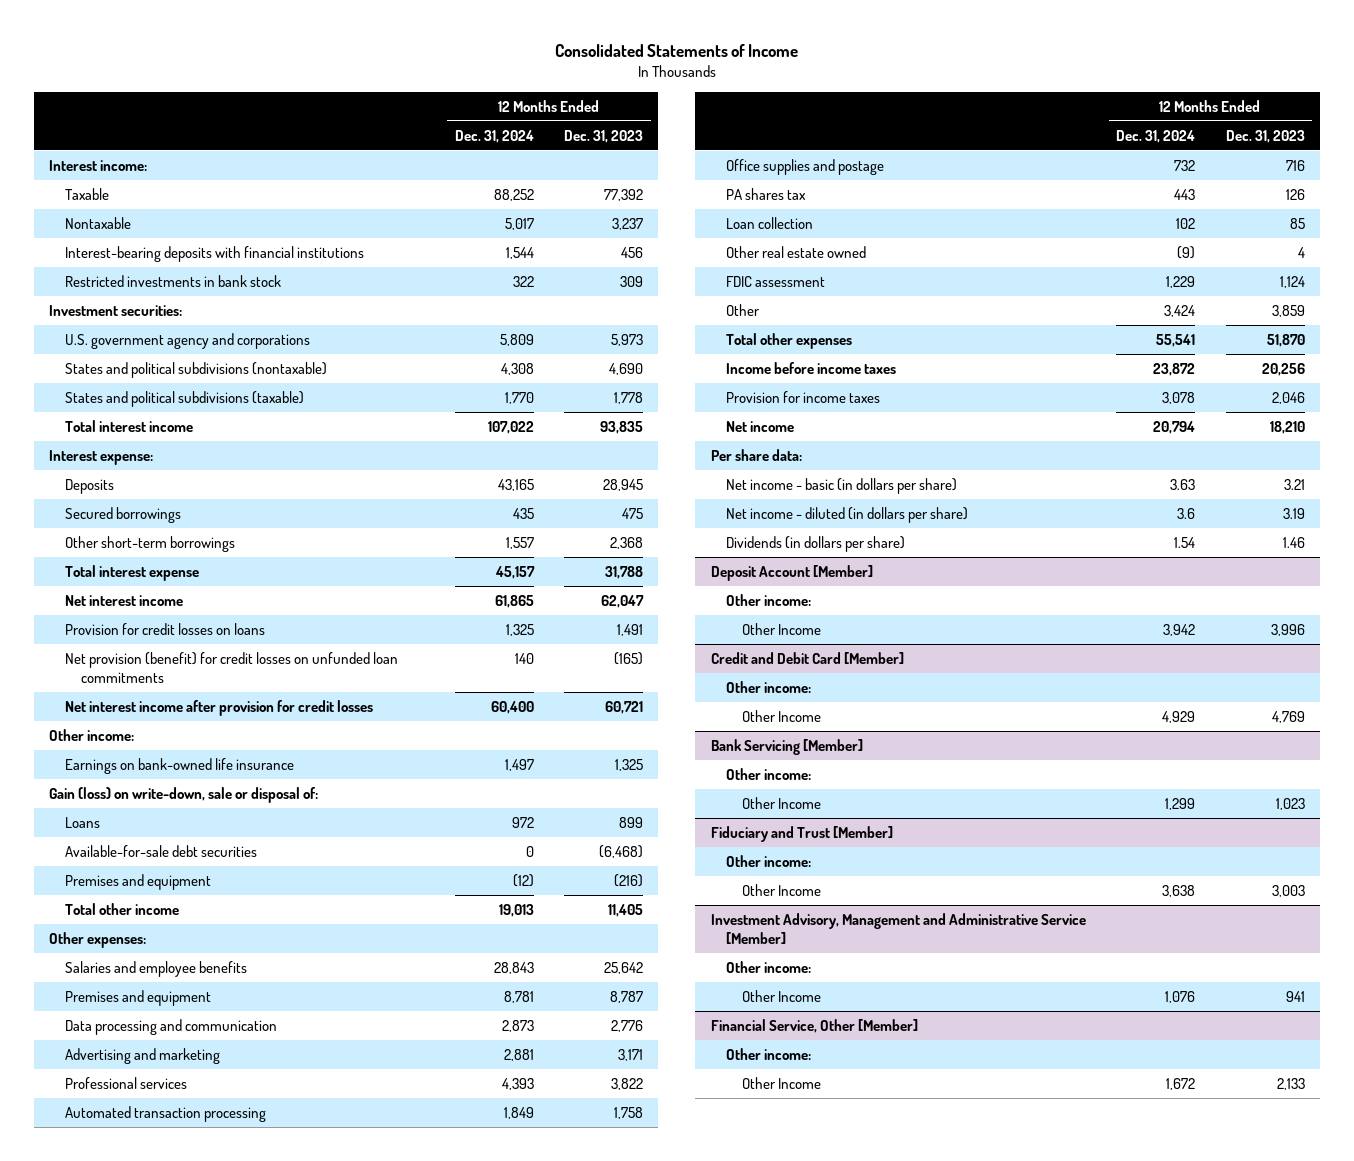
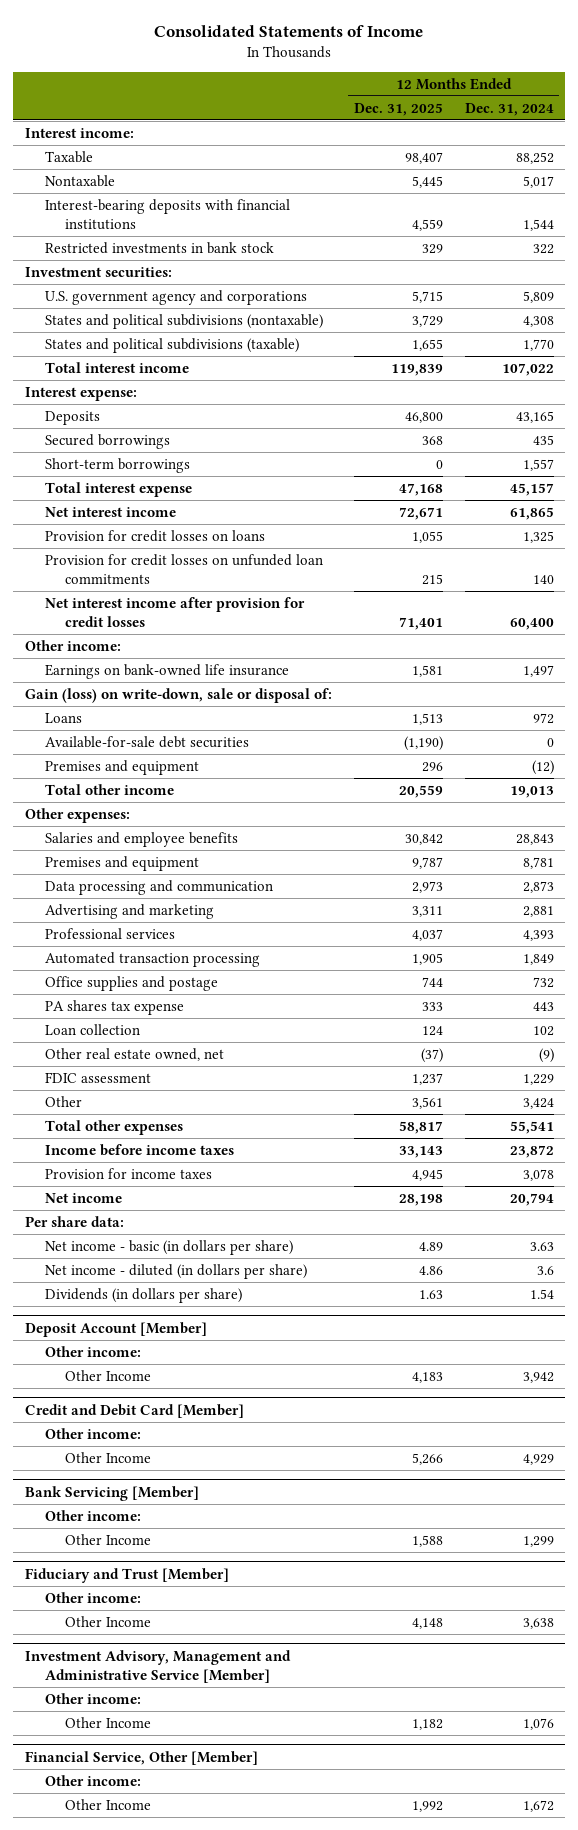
[564,129,644,143] Dec. 31, 2023 -> none
none -> [353,102,443,116] Dec. 31, 2025
[64,535,235,552] Other short-term borrowings -> [44,457,190,473] Short-term borrowings
[64,651,398,683] Net provision (benefit) for credit losses on unfunded loan commitments -> [44,553,323,585] Provision for credit losses on unfunded loan commitments
[726,187,807,200] PA shares tax -> [44,999,184,1015] PA shares tax expense
[726,245,867,258] Other real estate owned -> [44,1047,224,1061] Other real estate owned, net

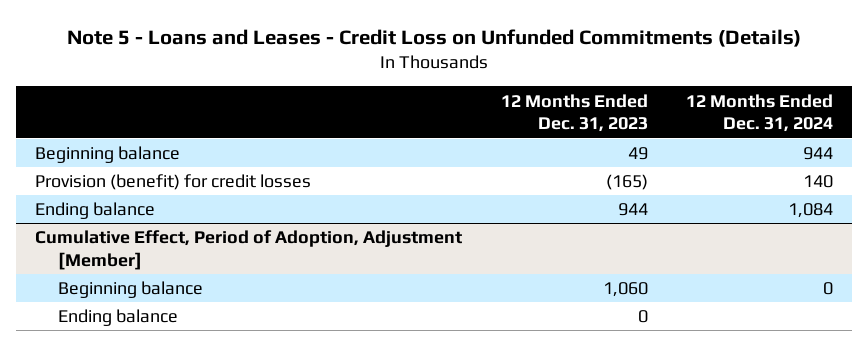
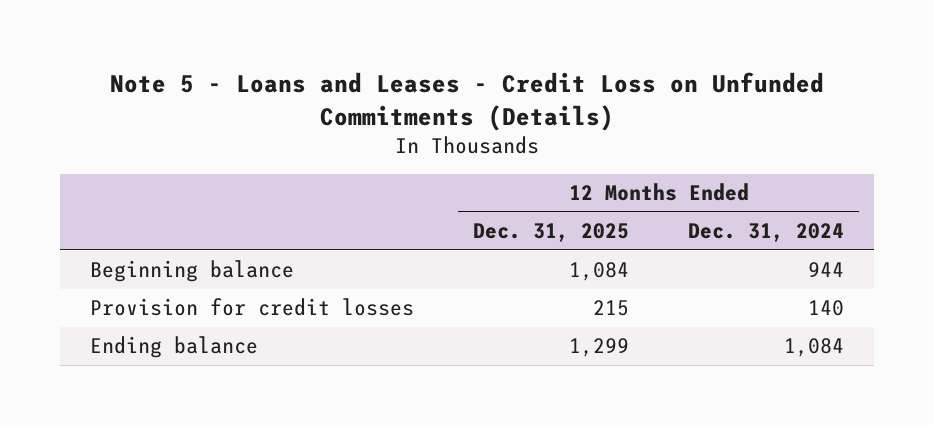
[500,93,648,133] 12 Months Ended Dec. 31, 2023 -> none
none -> [472,223,629,243] Dec. 31, 2025
[35,174,312,191] Provision (benefit) for credit losses -> [89,298,414,317] Provision for credit losses
[35,230,463,271] Cumulative Effect, Period of Adoption, Adjustment [Member] -> none
[58,281,204,299] Beginning balance -> none
[58,309,179,327] Ending balance -> none

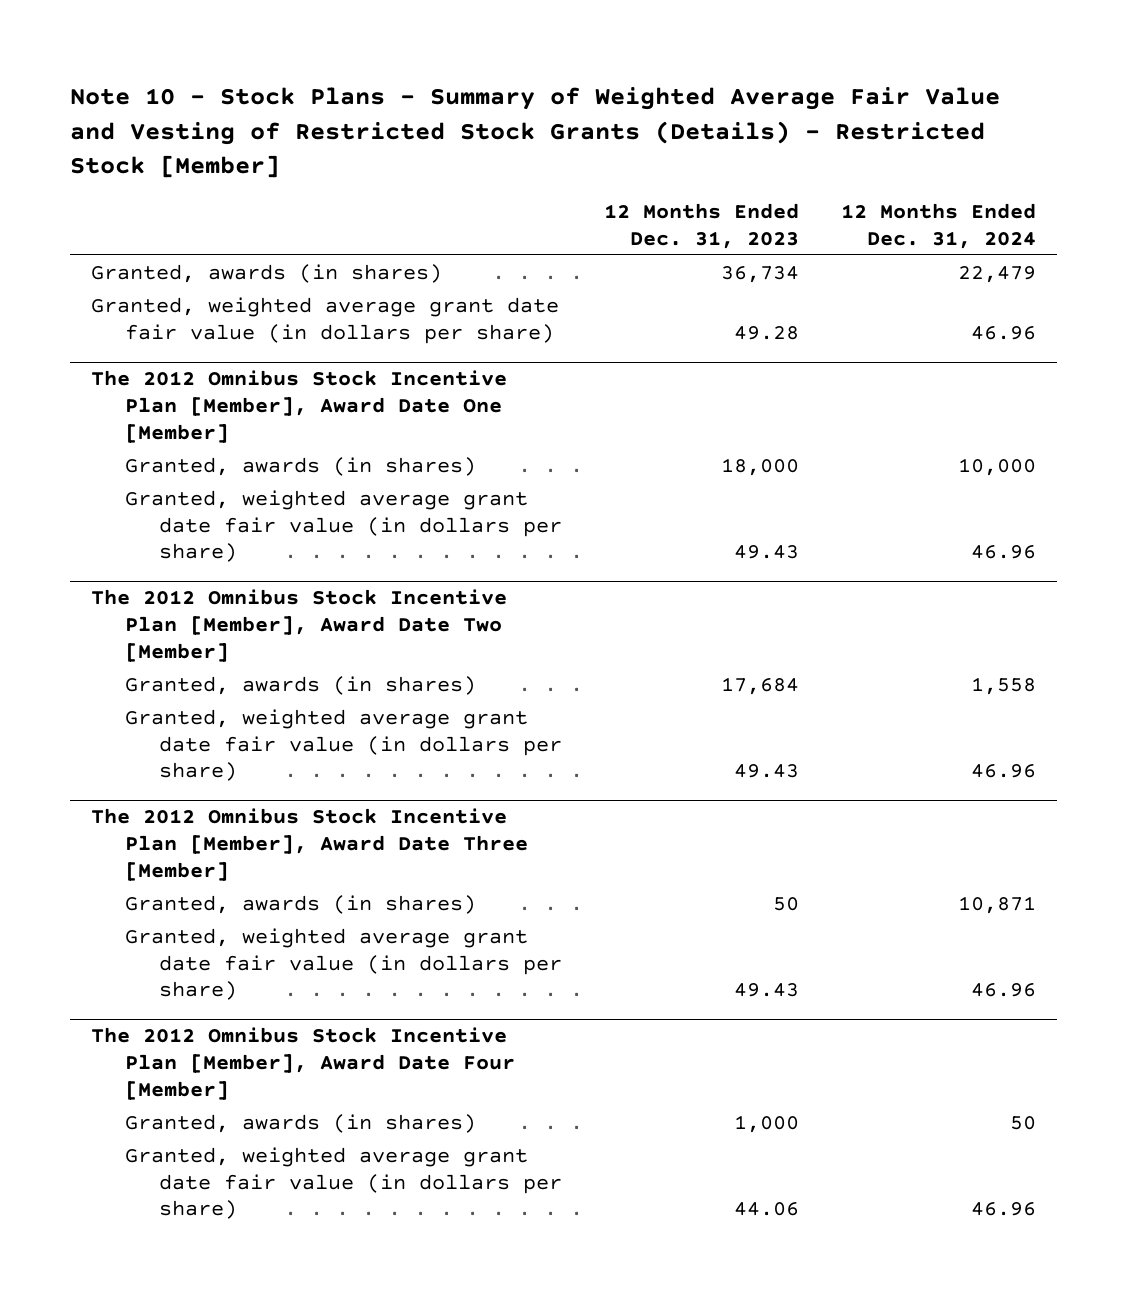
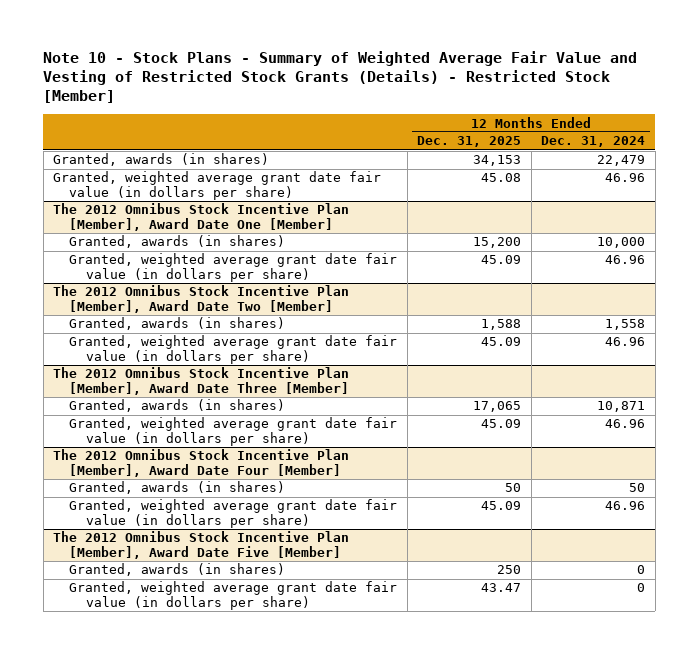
[603,202,799,249] 12 Months Ended Dec. 31, 2023 -> none
none -> [417,136,522,148] Dec. 31, 2025
none -> [52,531,349,560] The 2012 Omnibus Stock Incentive Plan [Member], Award Date Five [Member]
none -> [69,563,286,577] Granted, awards (in shares)
none -> [69,581,398,611] Granted, weighted average grant date fair value (in dollars per share)

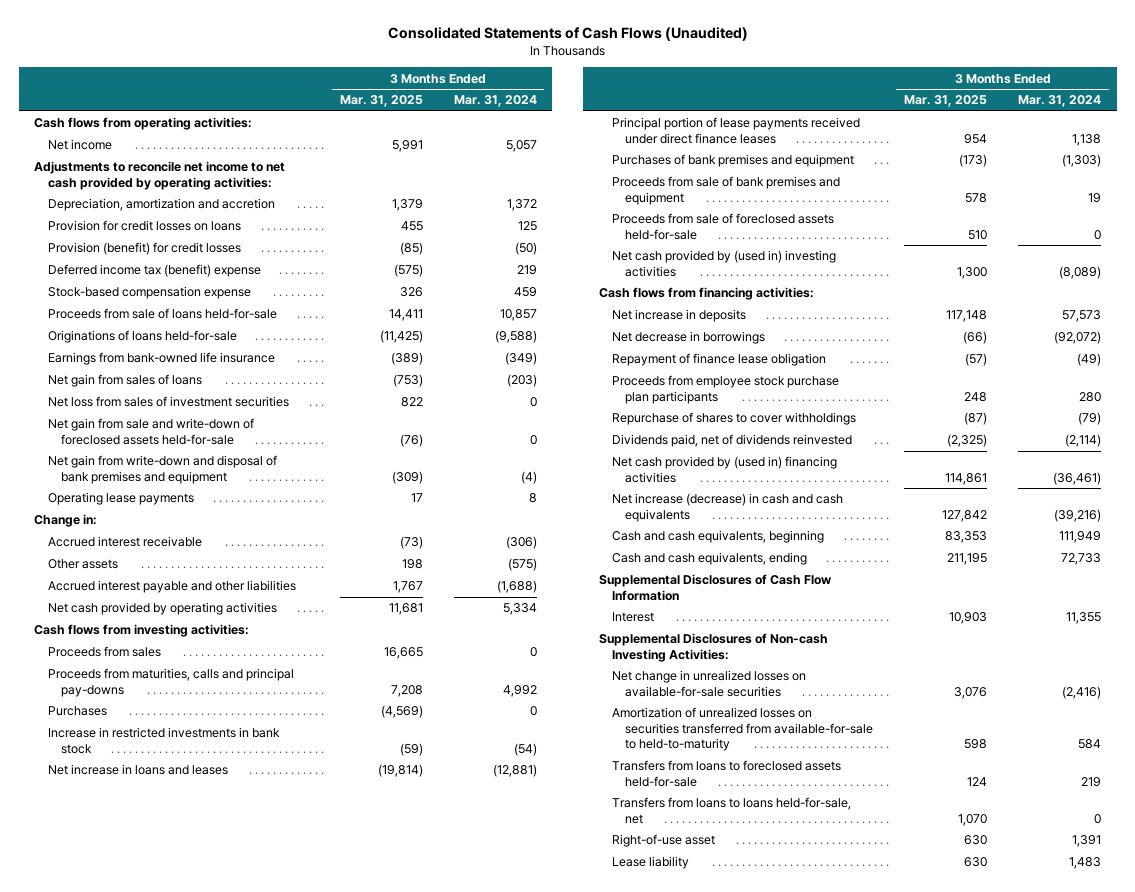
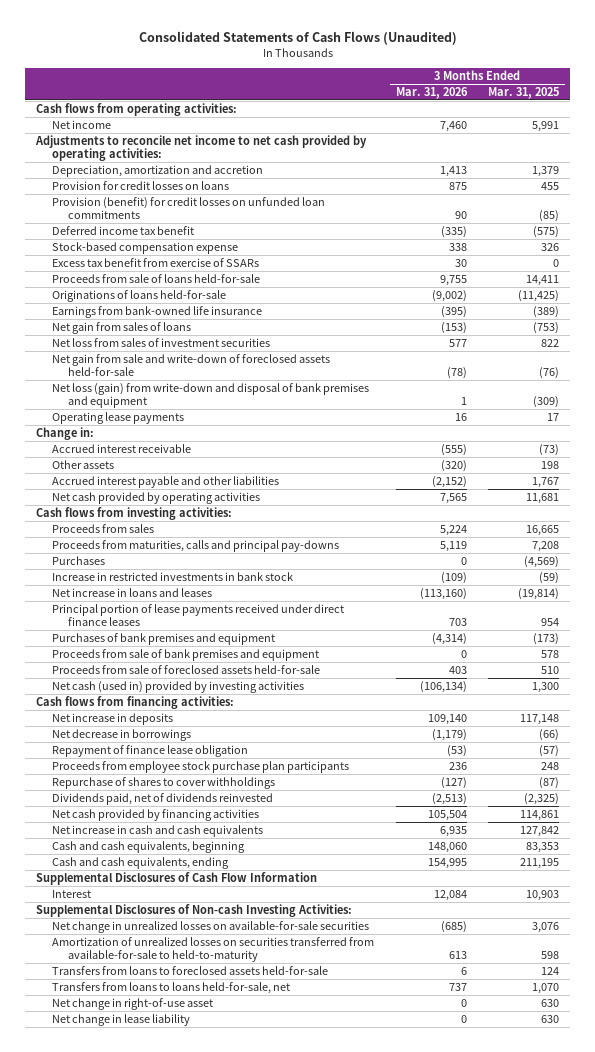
[453,95,537,108] Mar. 31, 2024 -> none
none -> [395,86,468,99] Mar. 31, 2026
[47,242,241,256] Provision (benefit) for credit losses -> [52,196,326,219] Provision (benefit) for credit losses on unfunded loan commitments
[47,264,261,278] Deferred income tax (benefit) expense -> [52,225,195,235] Deferred income tax benefit
none -> [52,257,260,267] Excess tax benefit from exercise of SSARs
[47,455,277,484] Net gain from write-down and disposal of bank premises and equipment -> [52,382,370,408] Net loss (gain) from write-down and disposal of bank premises and equipment
[611,250,836,277] Net cash provided by (used in) investing activities -> [52,680,305,693] Net cash (used in) provided by investing activities
[611,456,837,483] Net cash provided by (used in) financing activities -> [52,808,260,821] Net cash provided by financing activities
[611,493,843,522] Net increase (decrease) in cash and cash equivalents -> [52,824,264,837] Net increase in cash and cash equivalents
[611,834,715,848] Right-of-use asset -> [52,997,214,1010] Net change in right-of-use asset
[611,856,689,870] Lease liability -> [52,1013,191,1026] Net change in lease liability

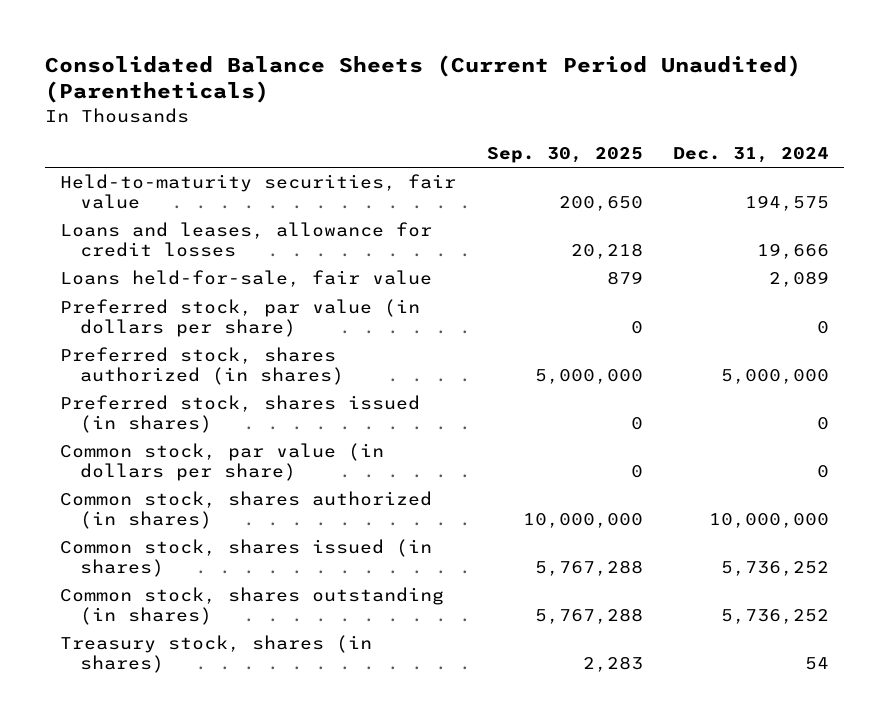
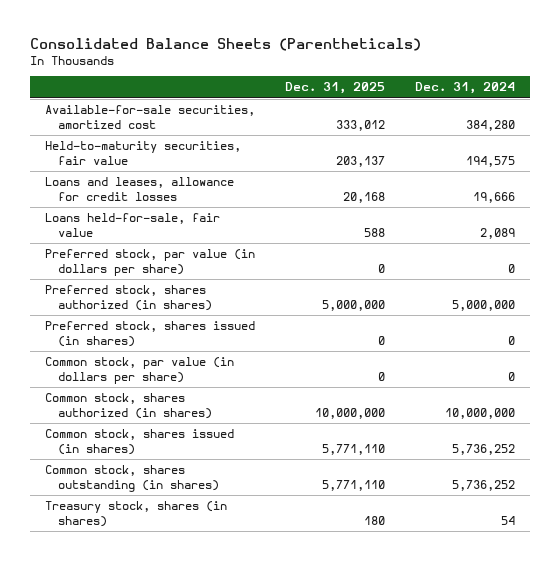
[44,54,801,104] Consolidated Balance Sheets (Current Period Unaudited) (Parentheticals) -> [30,37,422,51] Consolidated Balance Sheets (Parentheticals)
[486,147,643,164] Sep. 30, 2025 -> none
none -> [285,82,386,95] Dec. 31, 2025
none -> [45,105,256,129] Available-for-sale securities, amortized cost

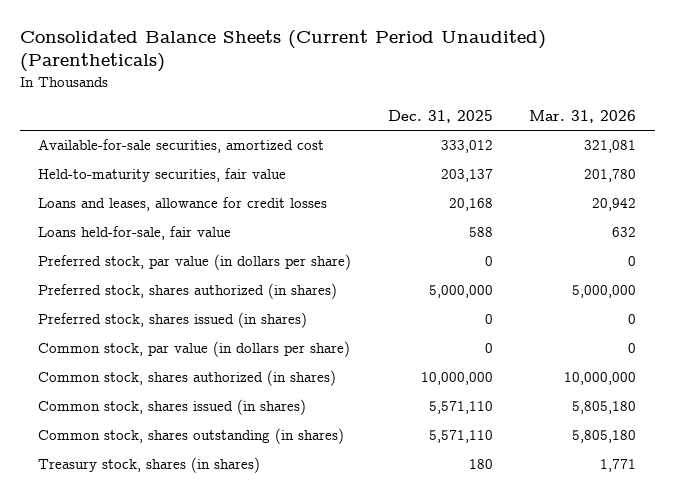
[30,37,422,51] Consolidated Balance Sheets (Parentheticals) -> [19,29,546,73] Consolidated Balance Sheets (Current Period Unaudited) (Parentheticals)
[415,82,516,95] Dec. 31, 2024 -> none
none -> [529,110,637,124] Mar. 31, 2026
[322,443,386,455] 5,771,110 -> [428,401,493,415] 5,571,110
[322,479,386,491] 5,771,110 -> [428,430,493,444] 5,571,110

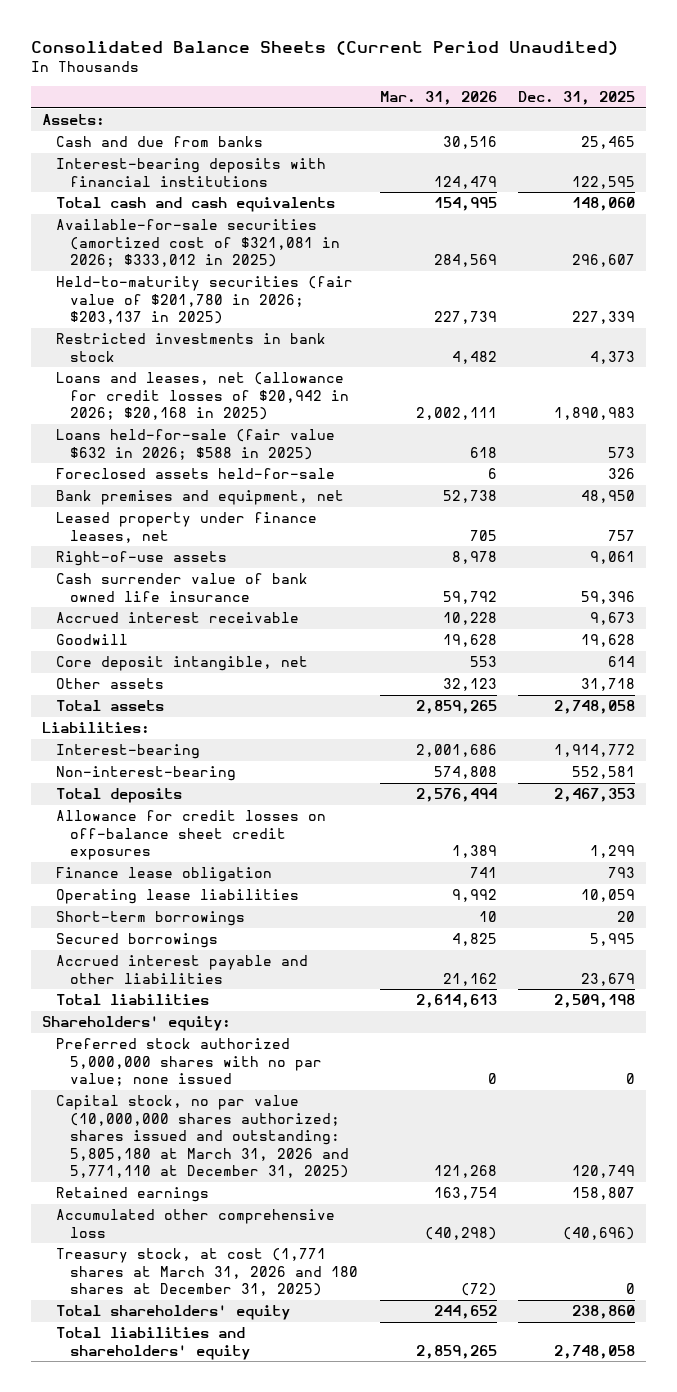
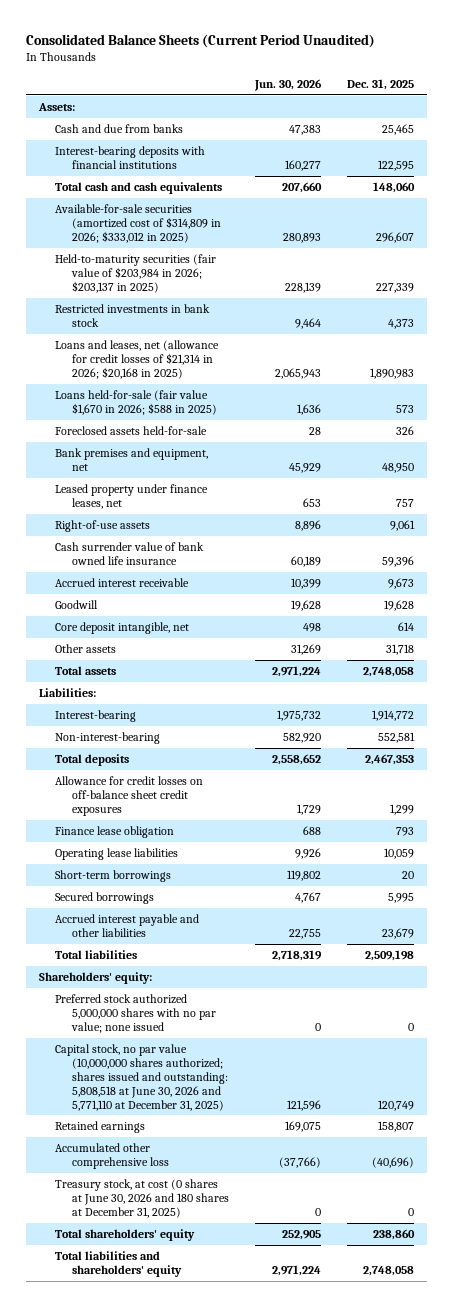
[379,90,497,105] Mar. 31, 2026 -> none
none -> [253,78,322,91] Jun. 30, 2026
[56,219,341,268] Available-for-sale securities (amortized cost of $321,081 in 2026; $333,012 in 2025) -> [55,203,221,243] Available-for-sale securities (amortized cost of $314,809 in 2026; $333,012 in 2025)
[56,276,354,325] Held-to-maturity securities (fair value of $201,780 in 2026; $203,137 in 2025) -> [55,253,217,293] Held-to-maturity securities (fair value of $203,984 in 2026; $203,137 in 2025)
[56,372,350,421] Loans and leases, net (allowance for credit losses of $20,942 in 2026; $20,168 in 2025) -> [55,339,220,379] Loans and leases, net (allowance for credit losses of $21,314 in 2026; $20,168 in 2025)
[56,429,336,460] Loans held-for-sale (fair value $632 in 2026; $588 in 2025) -> [55,389,217,415] Loans held-for-sale (fair value $1,670 in 2026; $588 in 2025)
[56,1095,350,1179] Capital stock, no par value (10,000,000 shares authorized; shares issued and outstanding: 5,805,180 at March 31, 2026 and 5,771,110 at December 31, 2025) -> [55,1043,228,1111] Capital stock, no par value (10,000,000 shares authorized; shares issued and outstanding: 5,808,518 at June 30, 2026 and 5,771,110 at December 31, 2025)
[56,1248,359,1297] Treasury stock, at cost (1,771 shares at March 31, 2026 and 180 shares at December 31, 2025) -> [55,1178,229,1218] Treasury stock, at cost (0 shares at June 30, 2026 and 180 shares at December 31, 2025)

